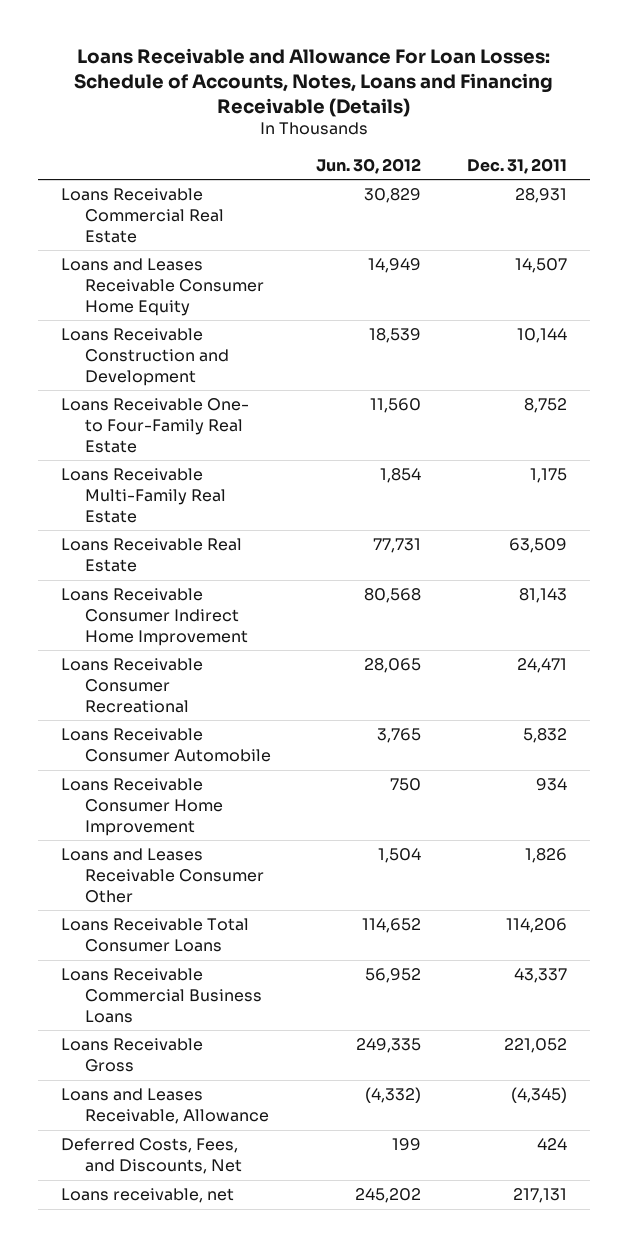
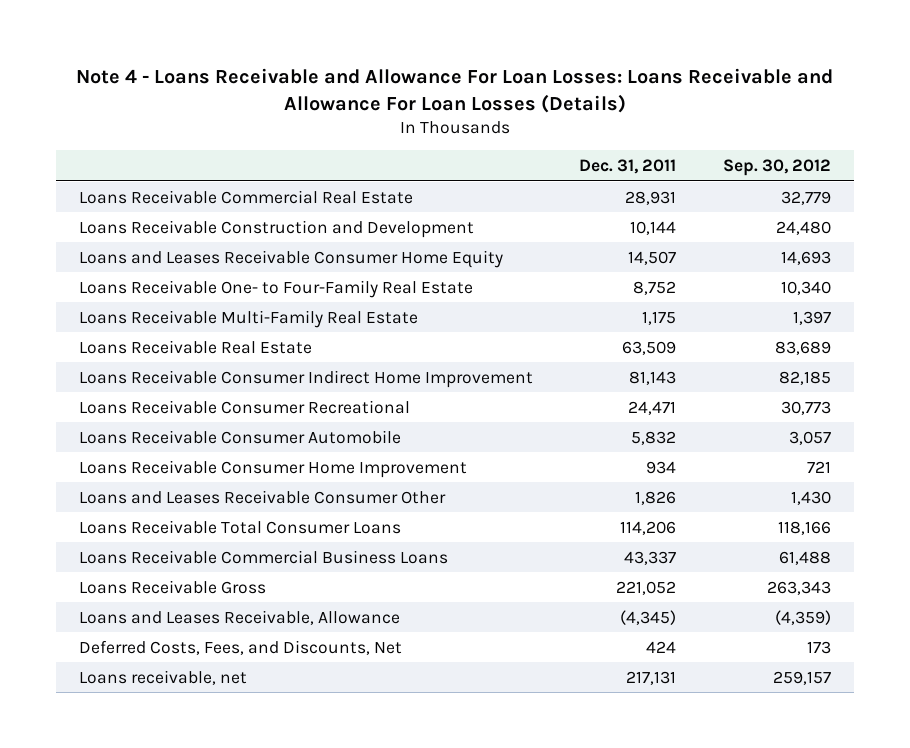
[74,48,554,117] Loans Receivable and Allowance For Loan Losses: Schedule of Accounts, Notes, Loans and Financing Receivable (Details) -> [75,67,833,113] Note 4 - Loans Receivable and Allowance For Loan Losses: Loans Receivable and Allowance For Loan Losses (Details)
[316,157,422,174] Jun. 30, 2012 -> none
none -> [723,159,832,177] Sep. 30, 2012
[61,258,264,316] Loans and Leases Receivable Consumer Home Equity -> [78,249,503,268] Loans and Leases Receivable Consumer Home Equity

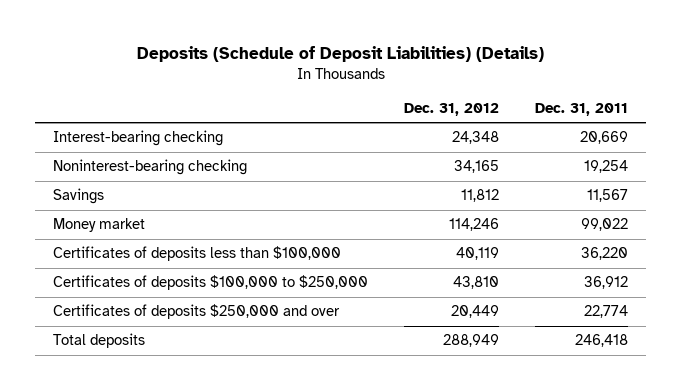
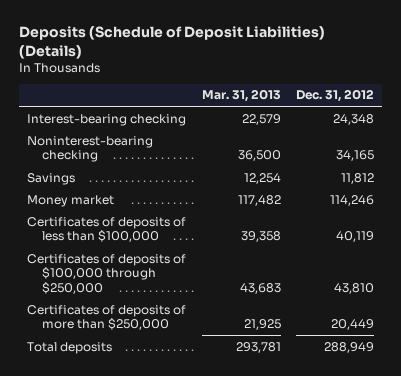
[534,103,628,117] Dec. 31, 2011 -> none
none -> [201,89,281,103] Mar. 31, 2013
[53,246,342,262] Certificates of deposits less than $100,000 -> [26,216,186,243] Certificates of deposits of less than $100,000
[53,275,369,291] Certificates of deposits $100,000 to $250,000 -> [26,253,186,294] Certificates of deposits of $100,000 through $250,000
[53,304,341,320] Certificates of deposits $250,000 and over -> [26,304,186,331] Certificates of deposits of more than $250,000

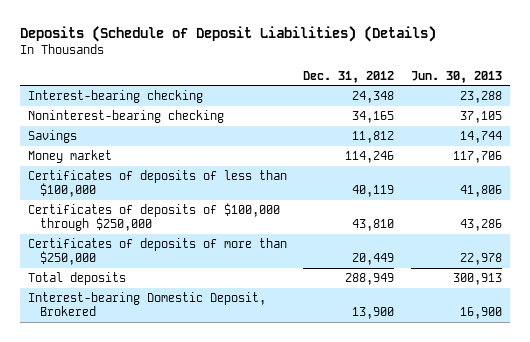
[201,89,281,103] Mar. 31, 2013 -> none
none -> [410,70,502,83] Jun. 30, 2013
none -> [28,291,267,317] Interest-bearing Domestic Deposit, Brokered

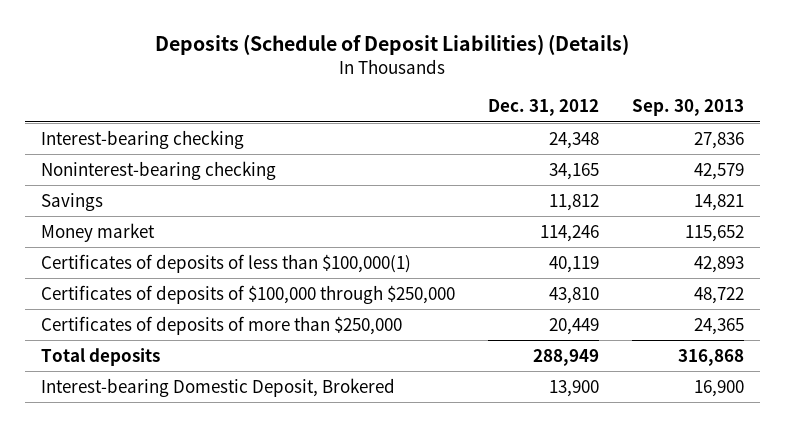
[410,70,502,83] Jun. 30, 2013 -> none
none -> [631,99,744,117] Sep. 30, 2013
[28,169,288,198] Certificates of deposits of less than $100,000 -> [41,253,412,273] Certificates of deposits of less than $100,000(1)

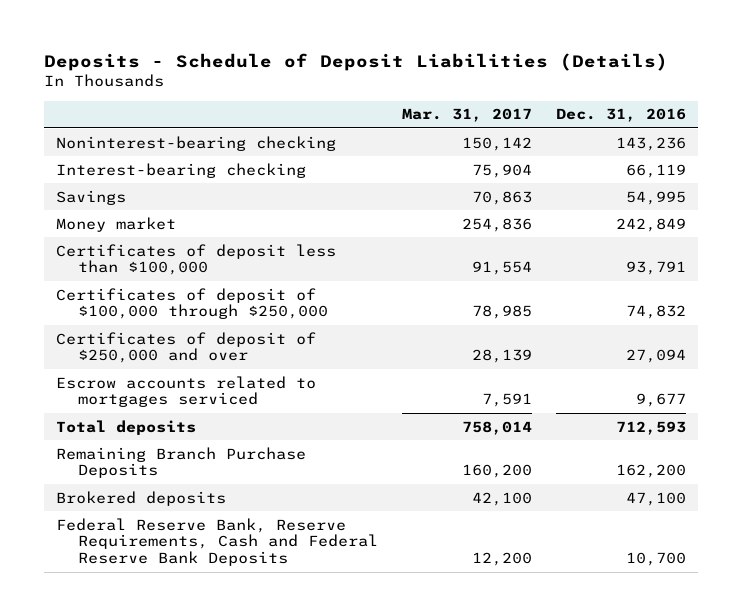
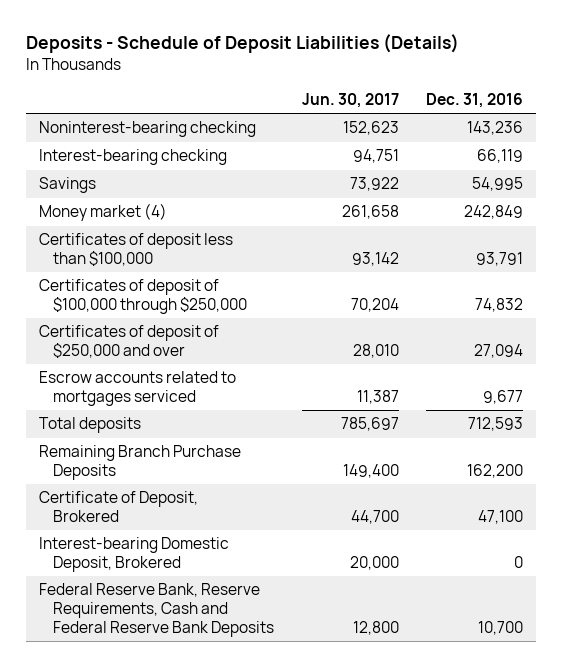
[402,108,533,123] Mar. 31, 2017 -> none
none -> [301,92,399,108] Jun. 30, 2017
[55,216,176,232] Money market -> [39,203,168,222] Money market (4)
[55,490,226,506] Brokered deposits -> [39,491,199,523] Certificate of Deposit, Brokered
none -> [39,537,230,573] Interest-bearing Domestic Deposit, Brokered

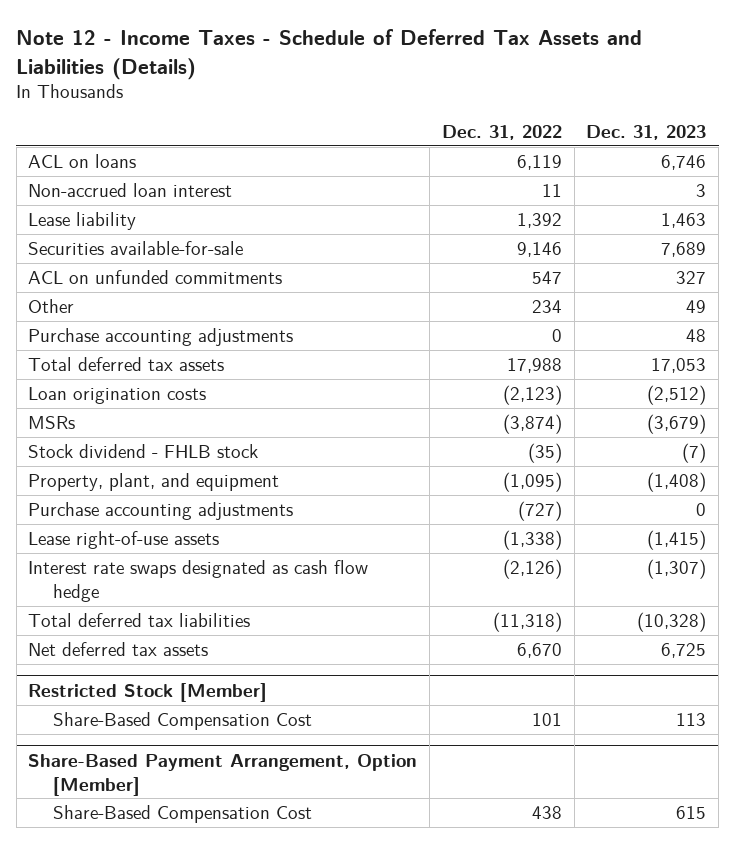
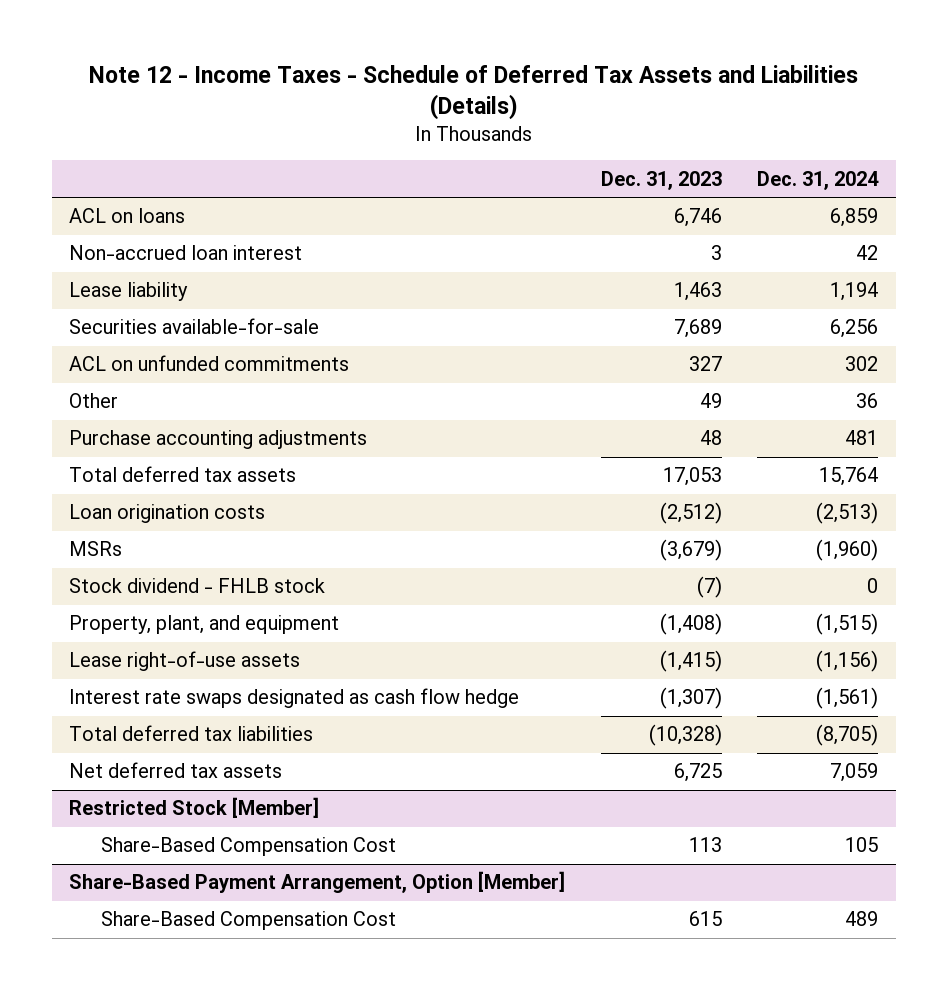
[441,124,562,140] Dec. 31, 2022 -> none
none -> [757,170,880,190] Dec. 31, 2024
[28,501,294,520] Purchase accounting adjustments -> none

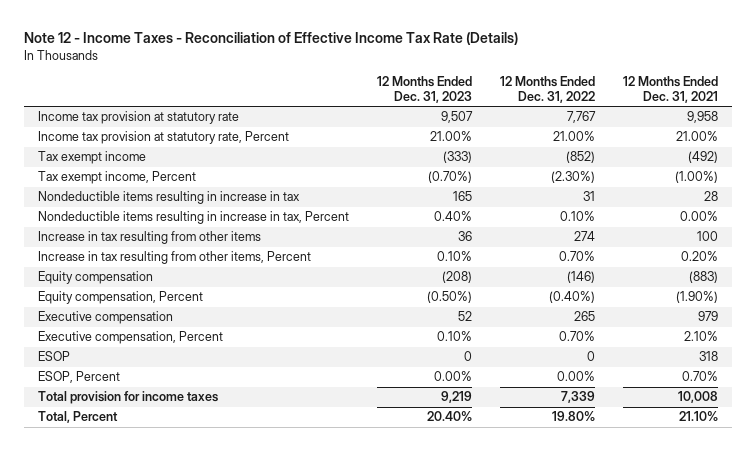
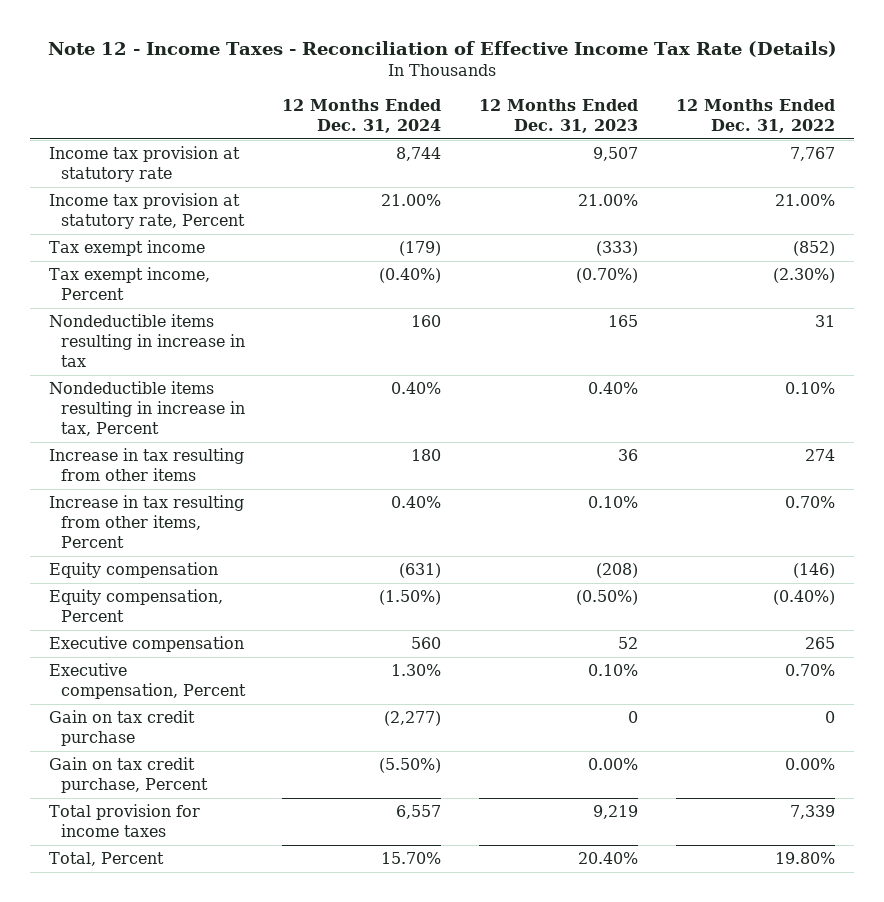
[622,76,718,103] 12 Months Ended Dec. 31, 2021 -> none
none -> [282,98,442,133] 12 Months Ended Dec. 31, 2024
[37,351,70,362] ESOP -> none
[37,371,120,384] ESOP, Percent -> none
none -> [49,710,196,747] Gain on tax credit purchase
none -> [49,757,208,794] Gain on tax credit purchase, Percent

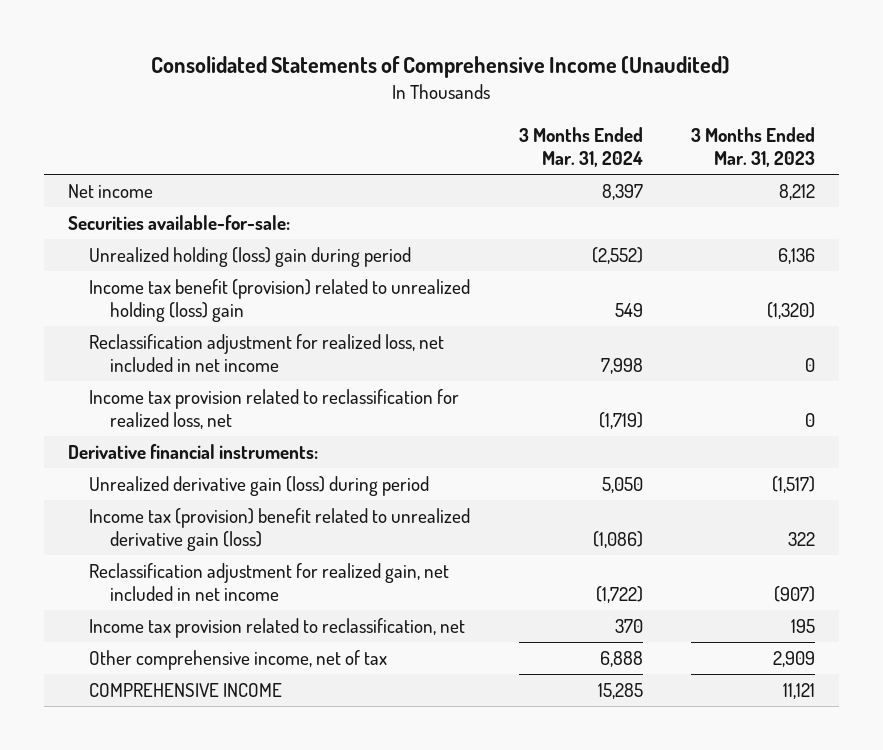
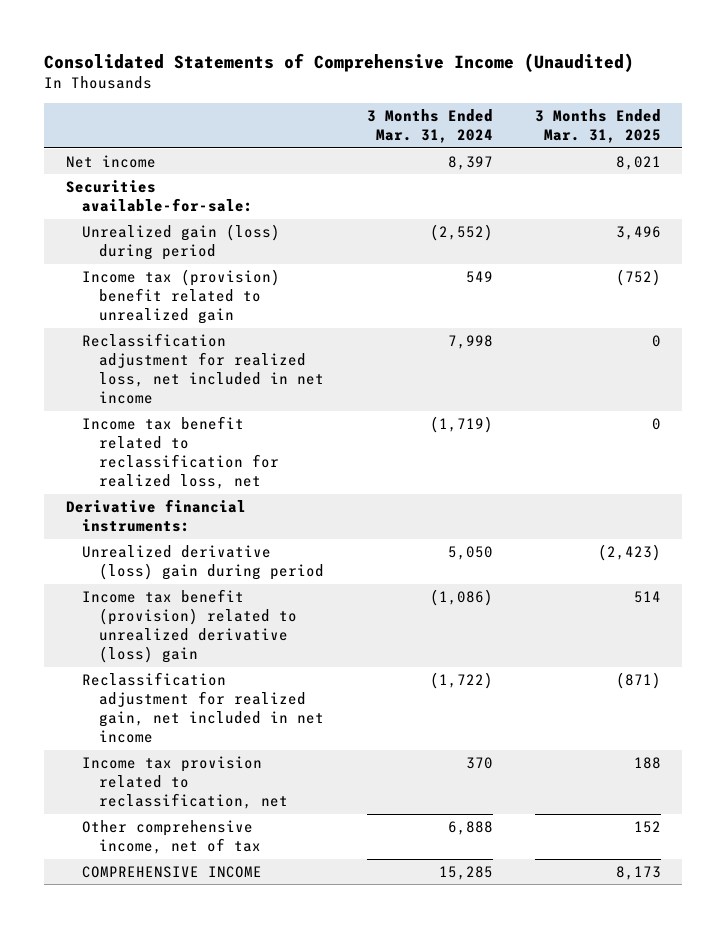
[691,126,816,168] 3 Months Ended Mar. 31, 2023 -> none
none -> [534,109,661,144] 3 Months Ended Mar. 31, 2025
[89,247,412,268] Unrealized holding (loss) gain during period -> [82,224,281,261] Unrealized gain (loss) during period
[89,279,471,323] Income tax benefit (provision) related to unrealized holding (loss) gain -> [82,269,281,325] Income tax (provision) benefit related to unrealized gain
[89,389,460,430] Income tax provision related to reclassification for realized loss, net -> [82,416,280,490] Income tax benefit related to reclassification for realized loss, net
[89,476,430,497] Unrealized derivative gain (loss) during period -> [82,545,325,581] Unrealized derivative (loss) gain during period
[89,508,471,552] Income tax (provision) benefit related to unrealized derivative gain (loss) -> [82,589,298,664] Income tax benefit (provision) related to unrealized derivative (loss) gain

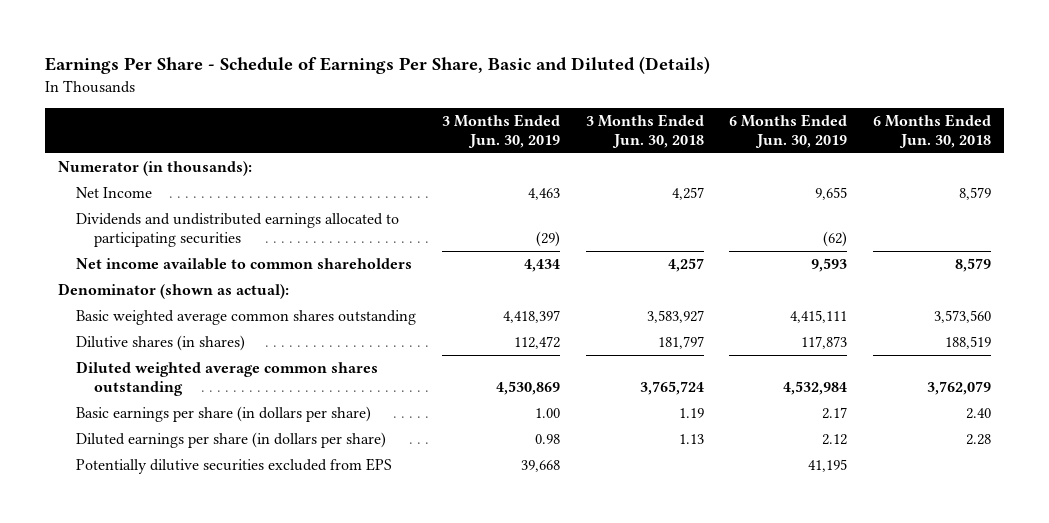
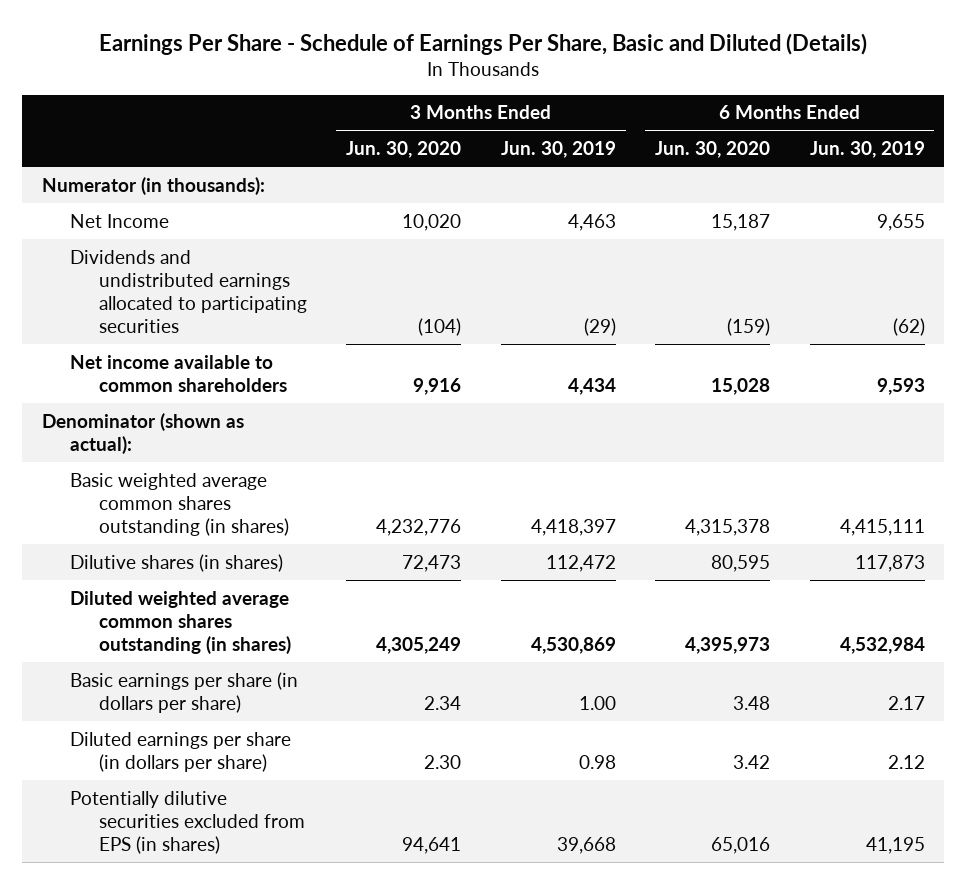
[585,114,704,148] 3 Months Ended Jun. 30, 2018 -> none
[873,114,992,148] 6 Months Ended Jun. 30, 2018 -> none
none -> [346,140,462,158] Jun. 30, 2020
none -> [655,140,771,158] Jun. 30, 2020
[75,310,416,326] Basic weighted average common shares outstanding -> [70,472,289,536] Basic weighted average common shares outstanding (in shares)
[75,361,378,396] Diluted weighted average common shares outstanding -> [70,590,291,654] Diluted weighted average common shares outstanding (in shares)
[75,458,392,475] Potentially dilutive securities excluded from EPS -> [70,790,305,854] Potentially dilutive securities excluded from EPS (in shares)

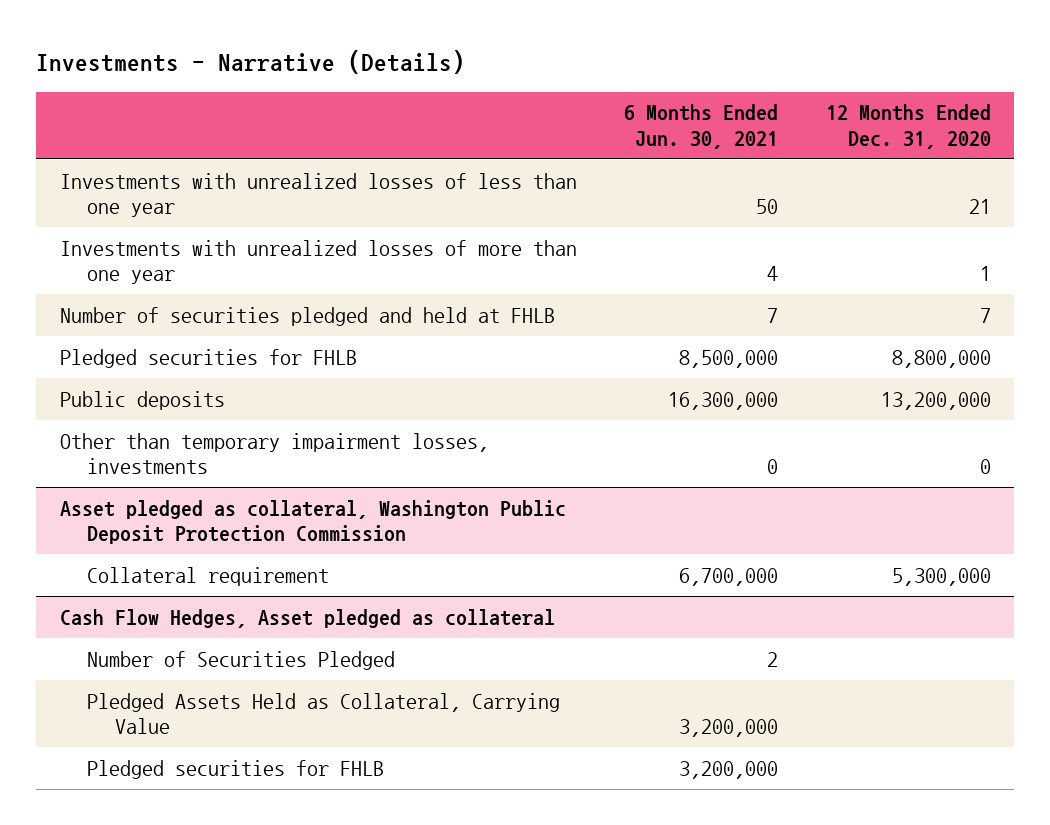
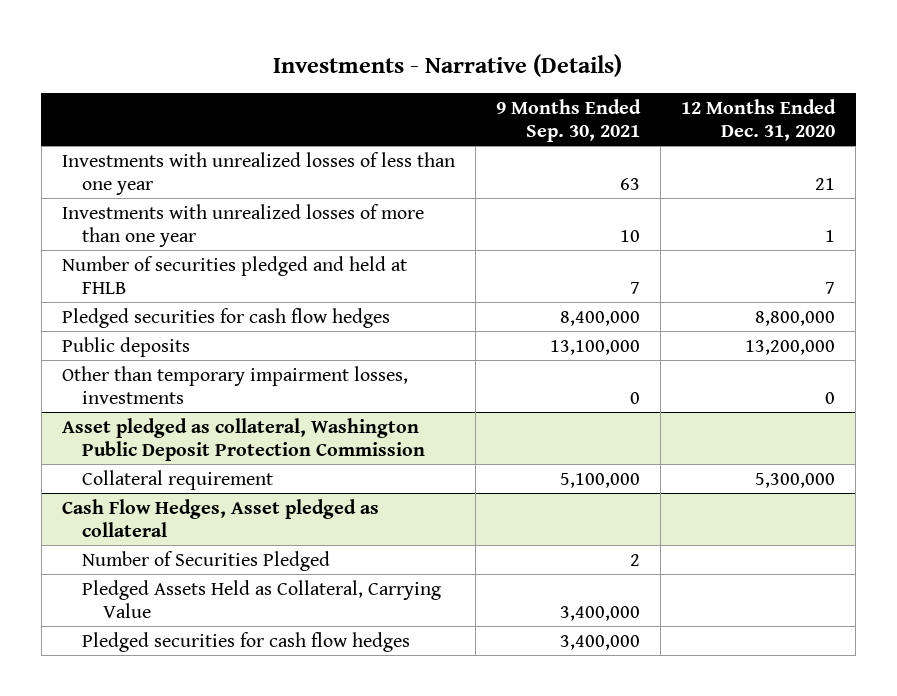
[624,104,779,150] 6 Months Ended Jun. 30, 2021 -> none
none -> [495,98,641,142] 9 Months Ended Sep. 30, 2021
[59,348,357,368] Pledged securities for FHLB -> [61,307,390,328] Pledged securities for cash flow hedges
[87,759,385,779] Pledged securities for FHLB -> [82,631,411,652] Pledged securities for cash flow hedges

